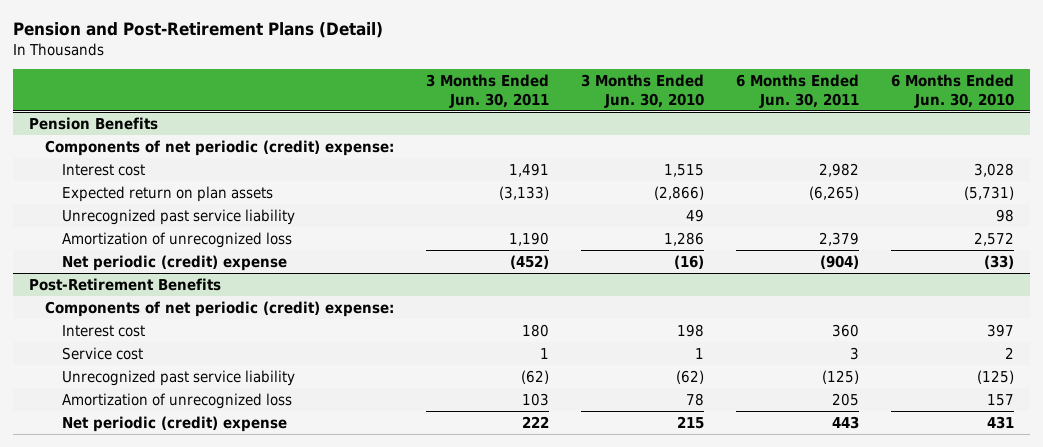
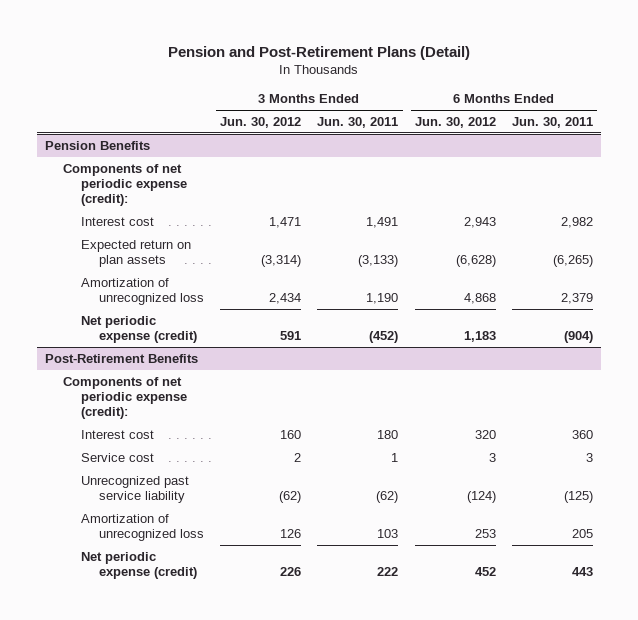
[581,73,705,108] 3 Months Ended Jun. 30, 2010 -> none
[891,73,1015,108] 6 Months Ended Jun. 30, 2010 -> none
none -> [220,116,302,128] Jun. 30, 2012
none -> [414,116,496,128] Jun. 30, 2012
[45,139,395,156] Components of net periodic (credit) expense: -> [62,163,187,207] Components of net periodic expense (credit):
[61,208,295,225] Unrecognized past service liability -> none
[61,254,287,271] Net periodic (credit) expense -> [80,315,197,344] Net periodic expense (credit)
[45,300,395,317] Components of net periodic (credit) expense: -> [62,376,187,420] Components of net periodic expense (credit):
[61,415,287,432] Net periodic (credit) expense -> [80,551,197,580] Net periodic expense (credit)

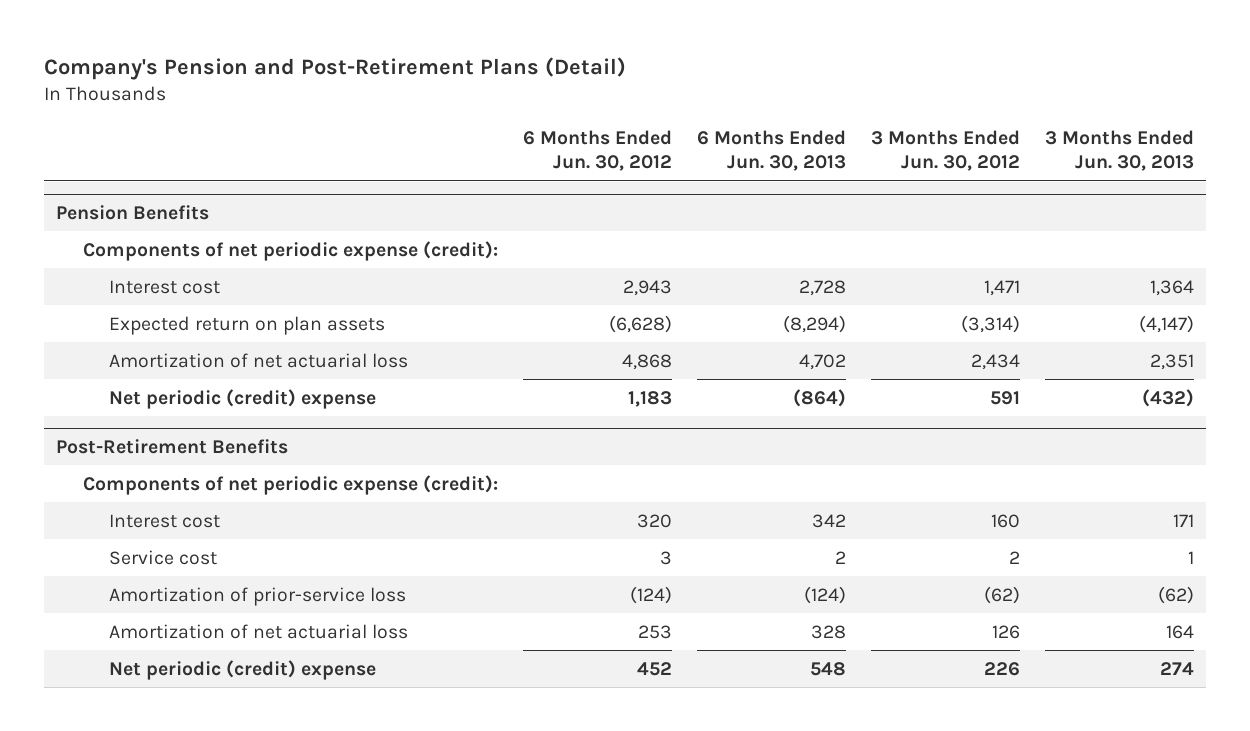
[168,45,471,60] Pension and Post-Retirement Plans (Detail) -> [43,56,626,80] Company's Pension and Post-Retirement Plans (Detail)
[317,116,399,128] Jun. 30, 2011 -> none
[512,116,594,128] Jun. 30, 2011 -> none
none -> [696,129,846,171] 6 Months Ended Jun. 30, 2013
none -> [1044,129,1194,171] 3 Months Ended Jun. 30, 2013
[80,277,204,306] Amortization of unrecognized loss -> [108,352,408,368] Amortization of net actuarial loss
[80,315,197,344] Net periodic expense (credit) -> [108,388,376,409] Net periodic (credit) expense
[80,475,189,504] Unrecognized past service liability -> [108,586,406,606] Amortization of prior-service loss
[80,513,204,542] Amortization of unrecognized loss -> [108,623,408,639] Amortization of net actuarial loss
[80,551,197,580] Net periodic expense (credit) -> [108,659,376,680] Net periodic (credit) expense

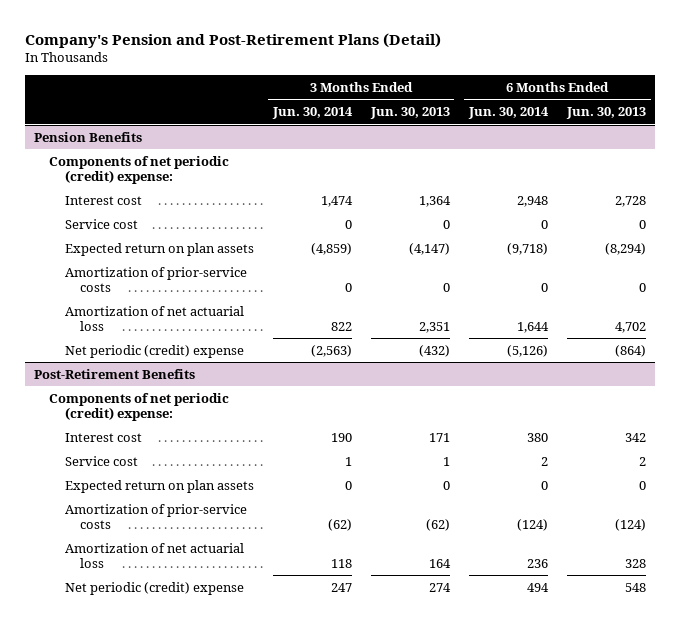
[522,129,672,171] 6 Months Ended Jun. 30, 2012 -> none
[870,129,1020,171] 3 Months Ended Jun. 30, 2012 -> none
none -> [271,107,353,120] Jun. 30, 2014
none -> [467,107,549,120] Jun. 30, 2014
[82,240,498,261] Components of net periodic expense (credit): -> [49,155,230,184] Components of net periodic (credit) expense:
none -> [64,218,138,229] Service cost
none -> [64,266,247,292] Amortization of prior-service costs
[82,474,498,495] Components of net periodic expense (credit): -> [49,392,230,421] Components of net periodic (credit) expense:
none -> [64,479,254,493] Expected return on plan assets
[108,586,406,606] Amortization of prior-service loss -> [64,503,247,529] Amortization of prior-service costs

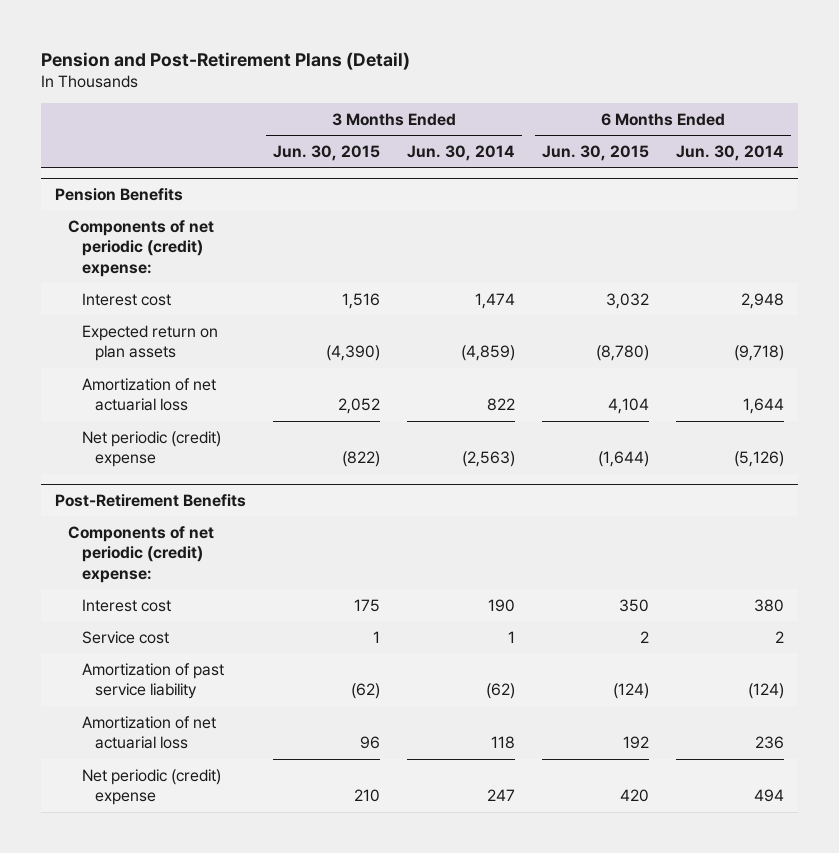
[24,32,441,48] Company's Pension and Post-Retirement Plans (Detail) -> [40,51,410,70] Pension and Post-Retirement Plans (Detail)
[369,107,450,120] Jun. 30, 2013 -> none
[565,107,646,120] Jun. 30, 2013 -> none
none -> [272,144,380,161] Jun. 30, 2015
none -> [541,144,649,161] Jun. 30, 2015
[64,218,138,229] Service cost -> none
[64,266,247,292] Amortization of prior-service costs -> none
[64,479,254,493] Expected return on plan assets -> none
[64,503,247,529] Amortization of prior-service costs -> [81,662,224,700] Amortization of past service liability

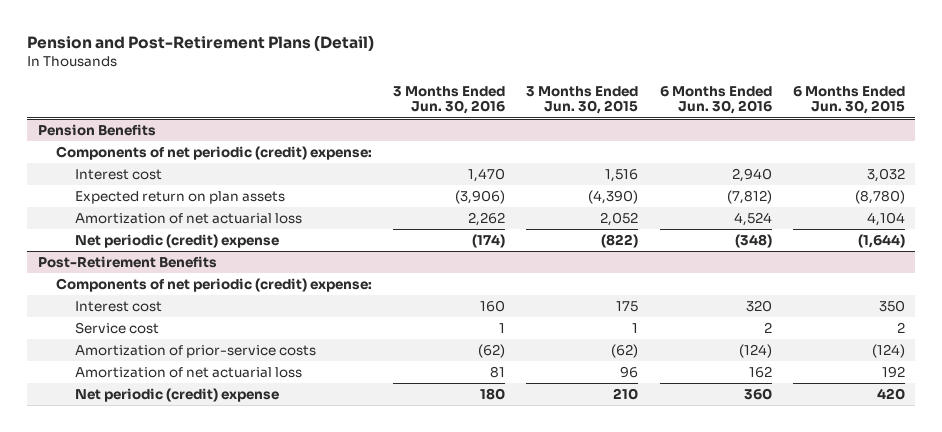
[406,144,515,161] Jun. 30, 2014 -> none
[676,144,785,161] Jun. 30, 2014 -> none
none -> [393,85,506,115] 3 Months Ended Jun. 30, 2016
none -> [659,85,772,115] 6 Months Ended Jun. 30, 2016
[81,662,224,700] Amortization of past service liability -> [74,345,316,359] Amortization of prior-service costs

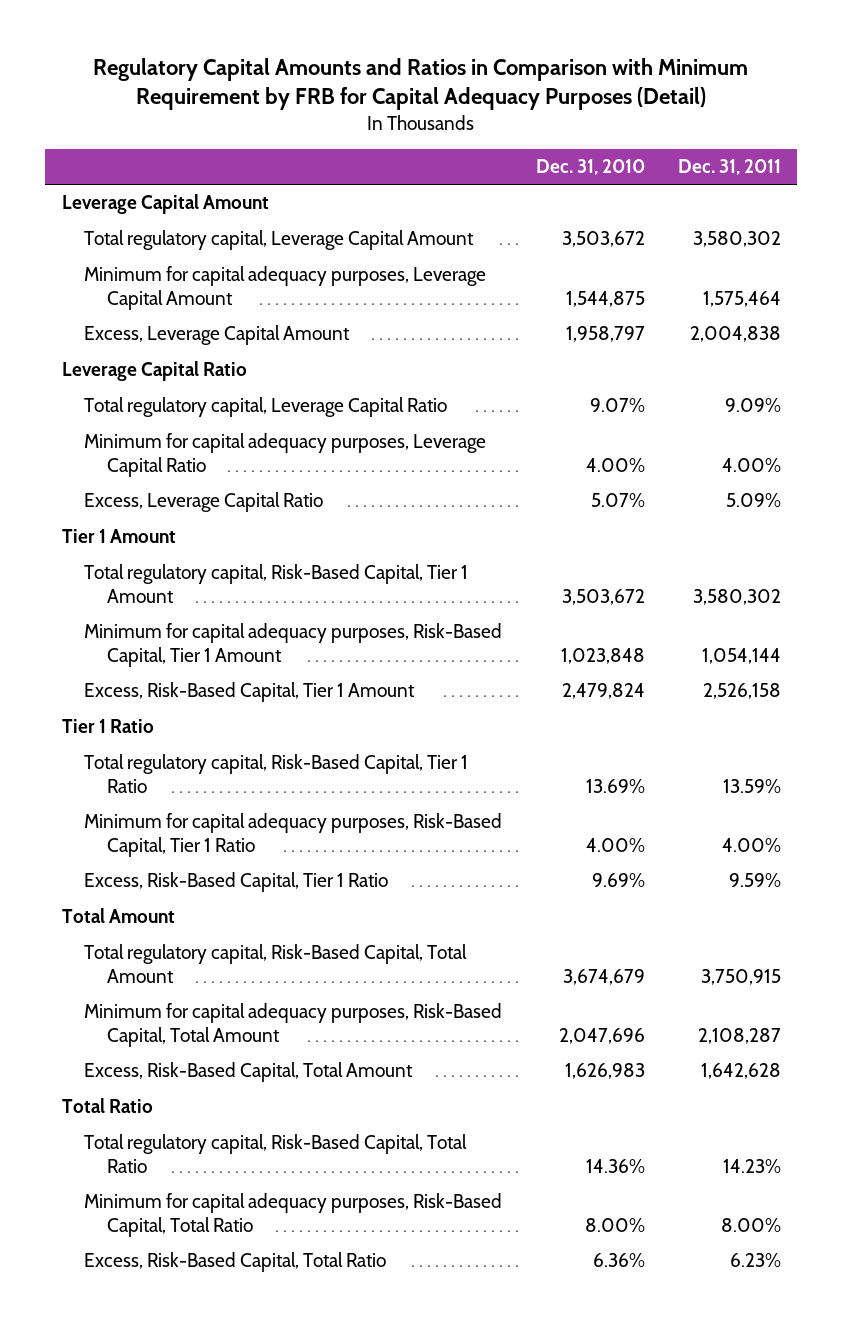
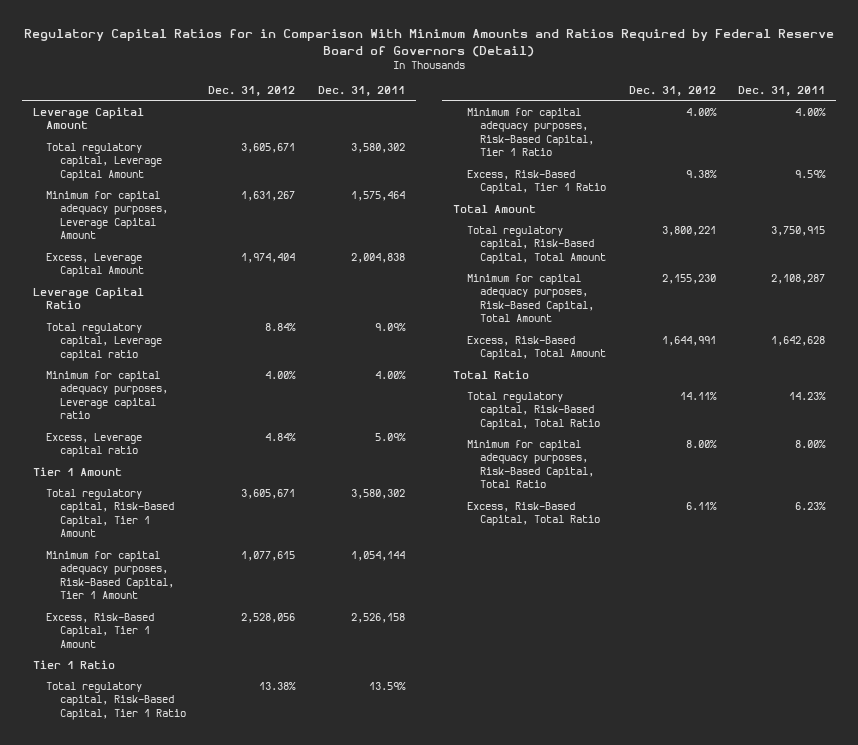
[93,57,749,111] Regulatory Capital Amounts and Ratios in Comparison with Minimum Requirement by FRB for Capital Adequacy Purposes (Detail) -> [23,29,834,57] Regulatory Capital Ratios for in Comparison With Minimum Amounts and Ratios Required by Federal Reserve Board of Governors (Detail)
[535,159,645,176] Dec. 31, 2010 -> none
none -> [208,85,296,96] Dec. 31, 2012
[84,397,448,418] Total regulatory capital, Leverage Capital Ratio -> [46,322,162,361] Total regulatory capital, Leverage capital ratio
[84,433,487,478] Minimum for capital adequacy purposes, Leverage Capital Ratio -> [46,370,168,420] Minimum for capital adequacy purposes, Leverage capital ratio
[84,492,324,513] Excess, Leverage Capital Ratio -> [46,432,143,458] Excess, Leverage capital ratio

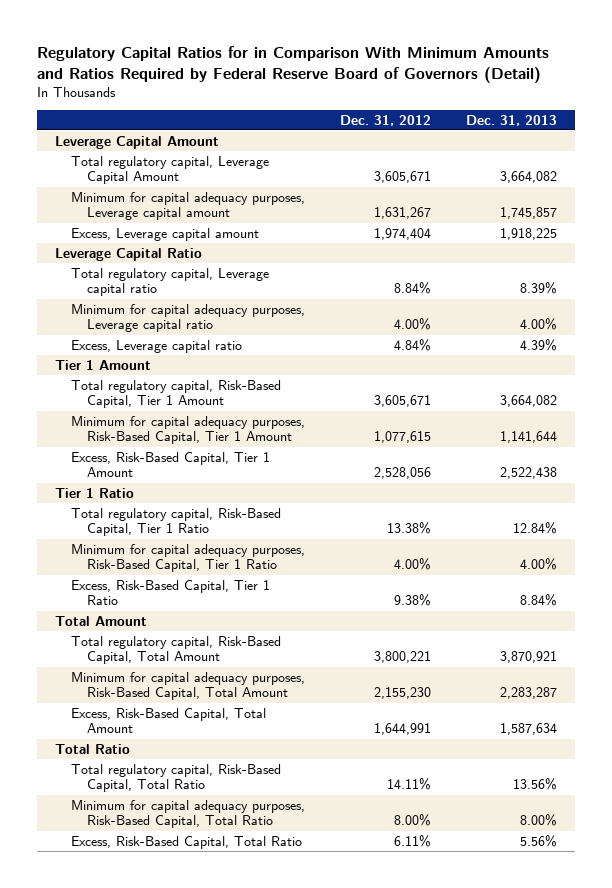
[317,85,405,96] Dec. 31, 2011 -> none
none -> [466,114,558,126] Dec. 31, 2013
[46,190,168,240] Minimum for capital adequacy purposes, Leverage Capital Amount -> [70,191,305,221] Minimum for capital adequacy purposes, Leverage capital amount
[46,252,144,278] Excess, Leverage Capital Amount -> [70,227,259,241] Excess, Leverage capital amount

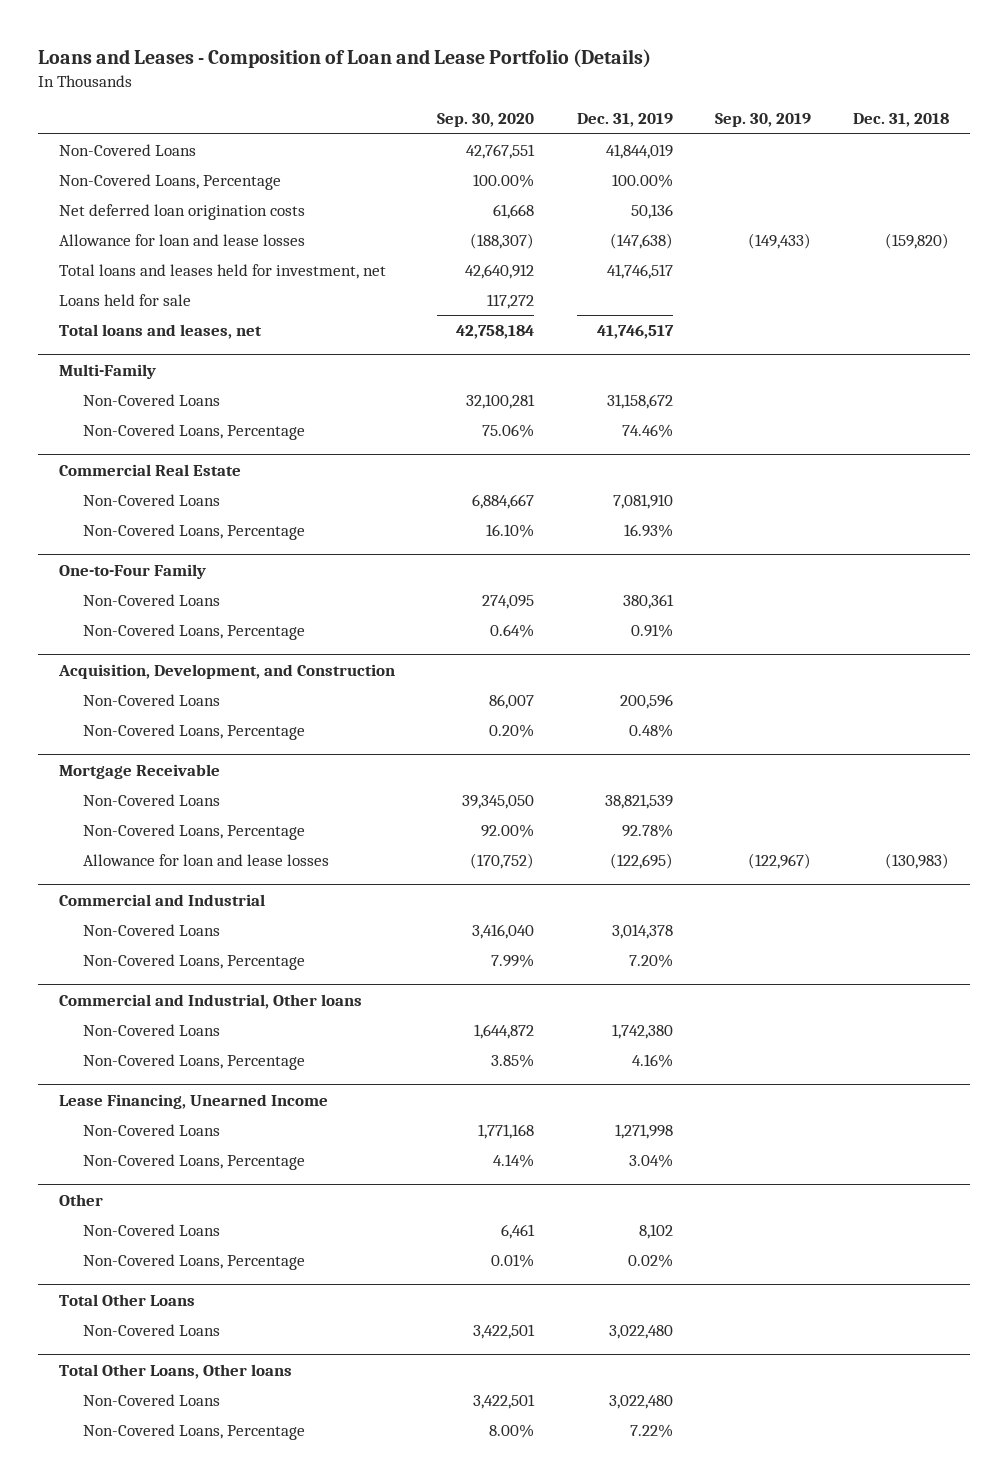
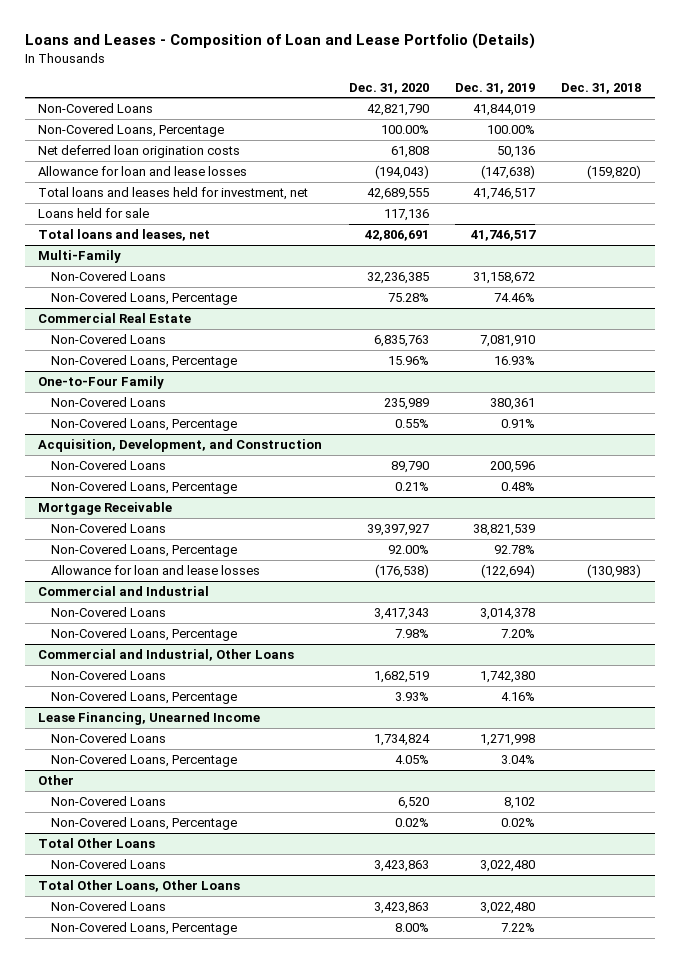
[437,113,535,128] Sep. 30, 2020 -> none
[714,113,811,128] Sep. 30, 2019 -> none
none -> [348,82,429,94] Dec. 31, 2020
[609,852,673,869] (122,695) -> [480,564,535,579] (122,694)
[59,993,363,1009] Commercial and Industrial, Other loans -> [38,649,295,662] Commercial and Industrial, Other Loans
[59,1363,293,1379] Total Other Loans, Other loans -> [38,880,241,893] Total Other Loans, Other Loans

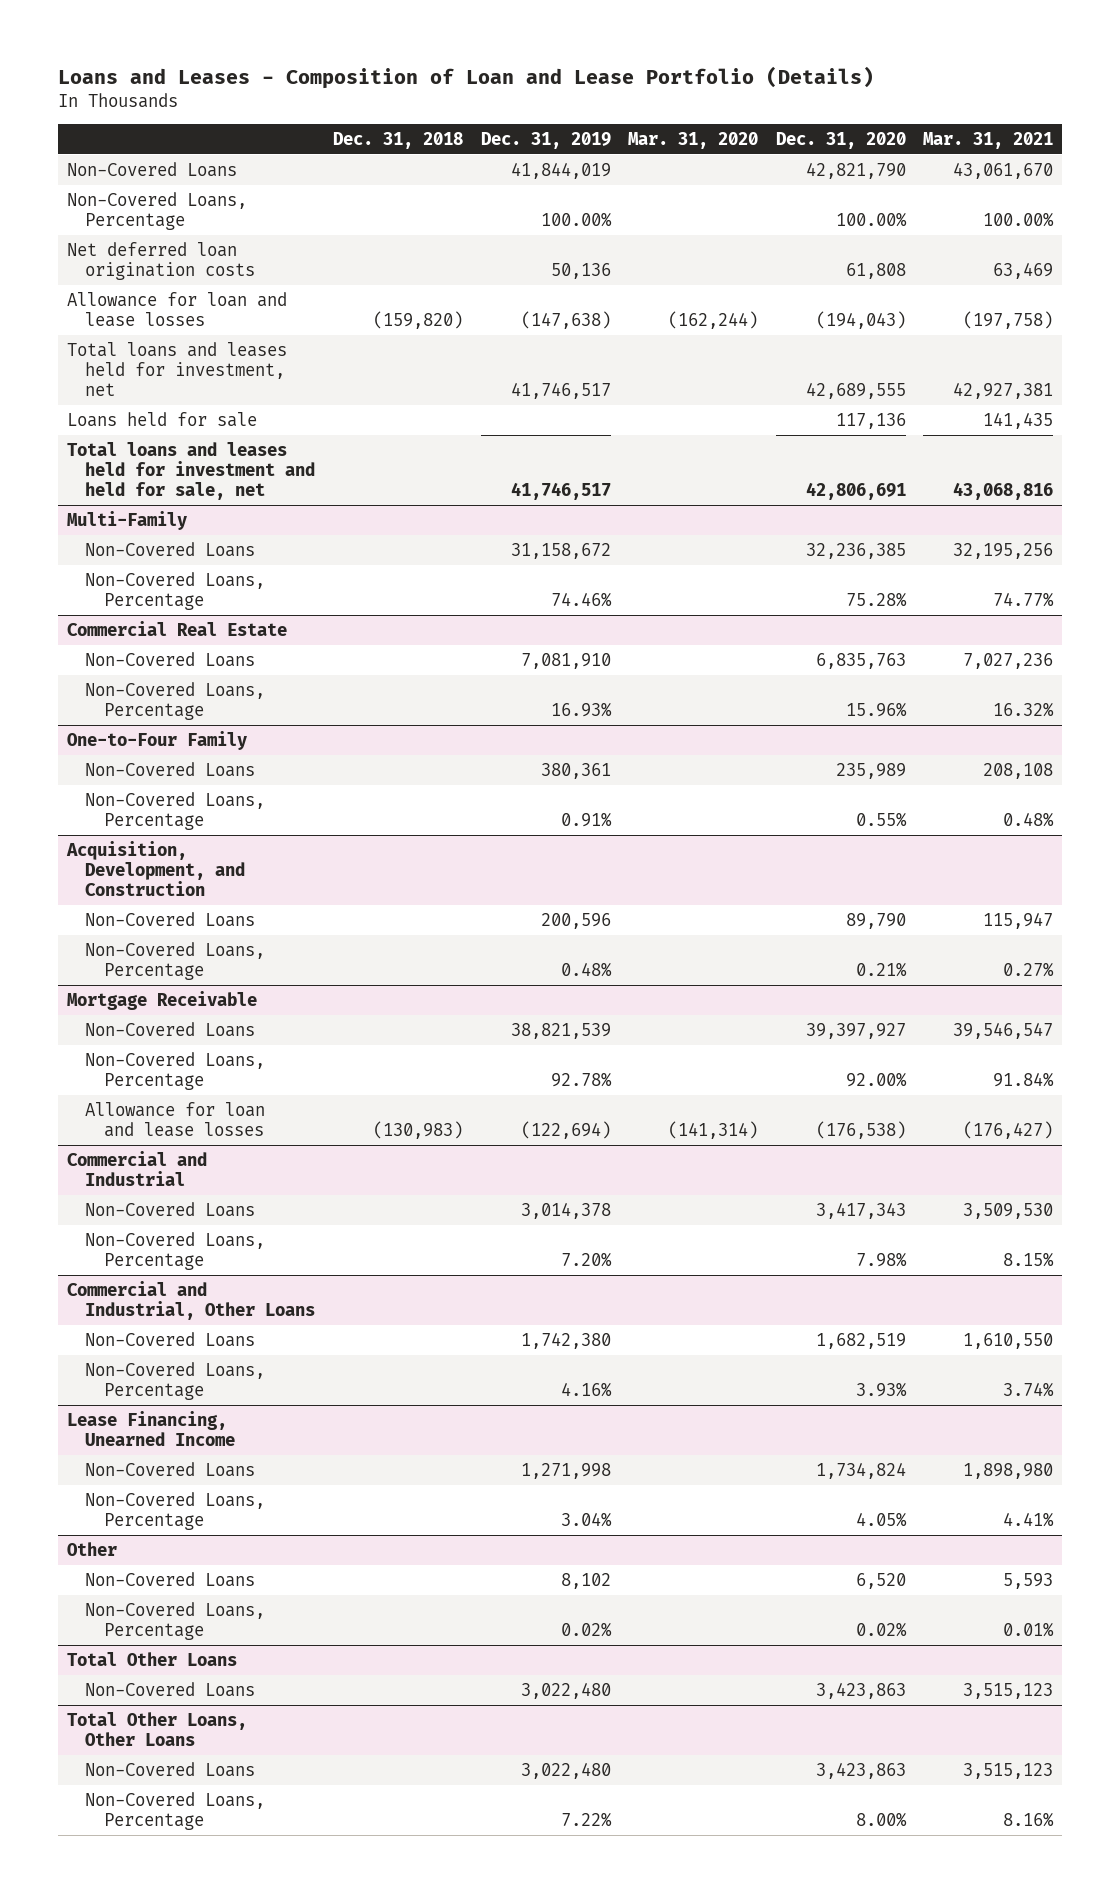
none -> [628,131,759,149] Mar. 31, 2020
none -> [923,131,1054,149] Mar. 31, 2021
[38,229,211,242] Total loans and leases, net -> [67,441,316,501] Total loans and leases held for investment and held for sale, net

